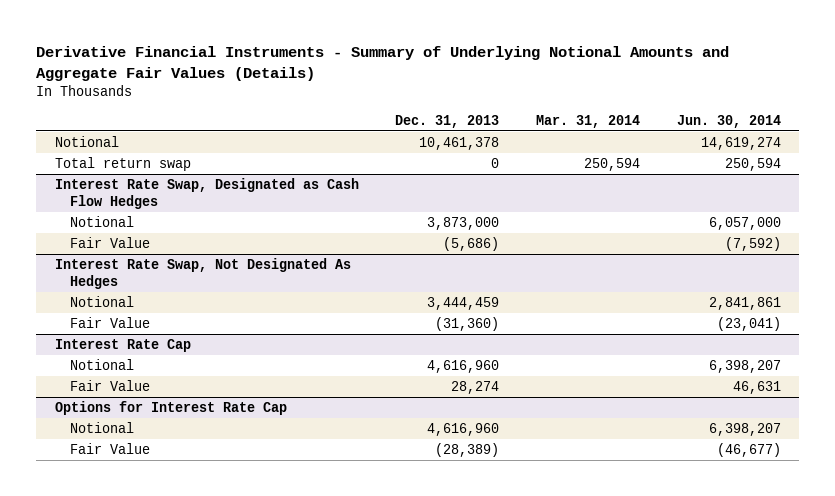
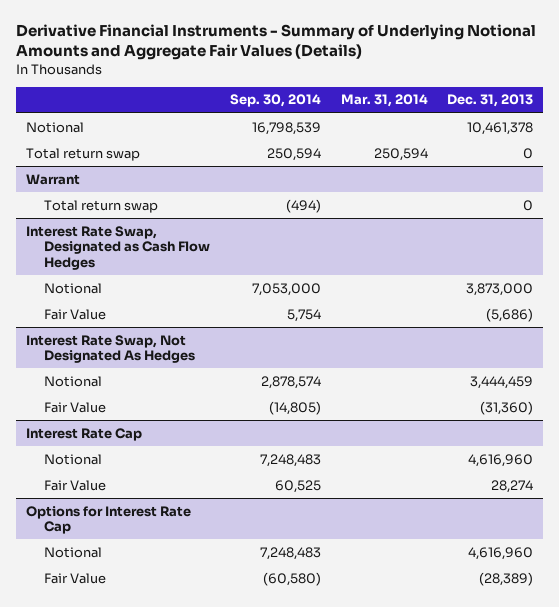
[676,114,781,128] Jun. 30, 2014 -> none
none -> [229,94,321,108] Sep. 30, 2014
none -> [25,173,80,185] Warrant
none -> [44,199,159,213] Total return swap

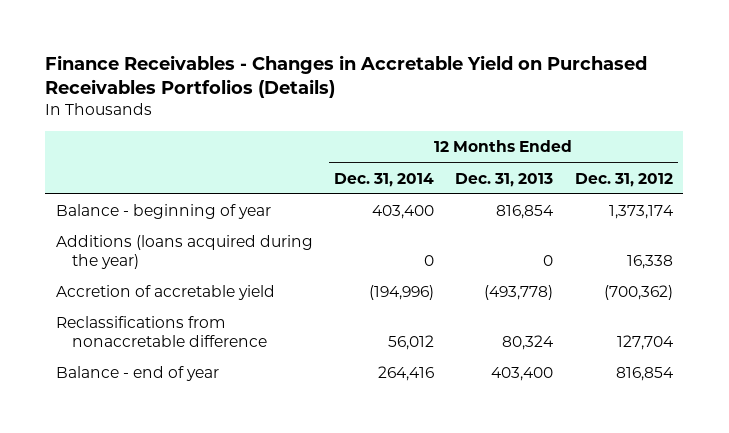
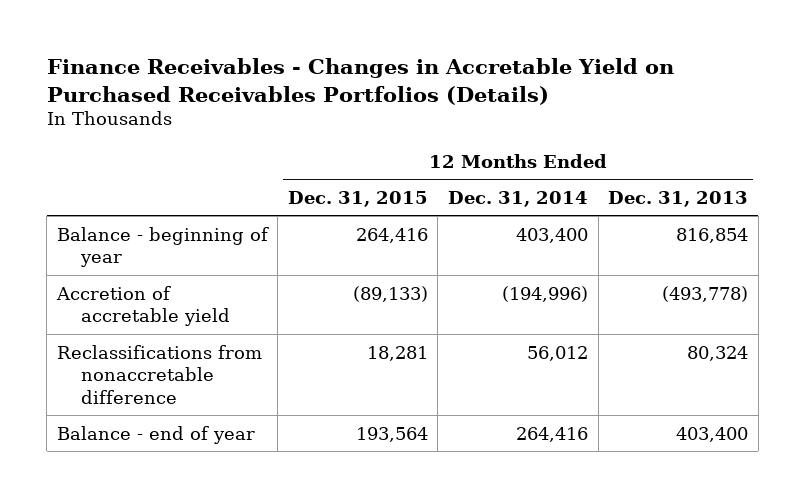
[574,172,673,187] Dec. 31, 2012 -> none
none -> [287,190,428,207] Dec. 31, 2015
[56,235,314,270] Additions (loans acquired during the year) -> none

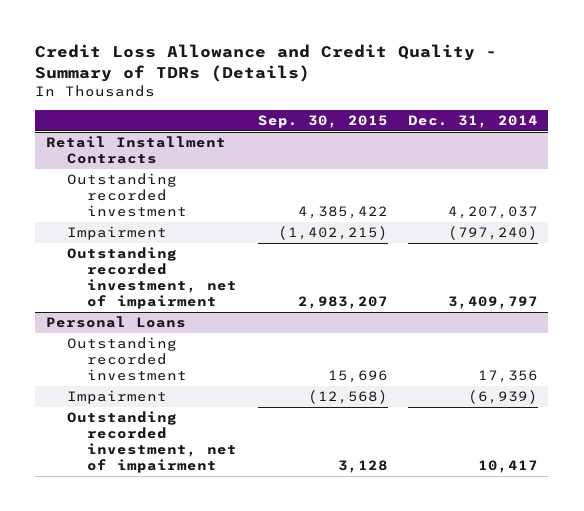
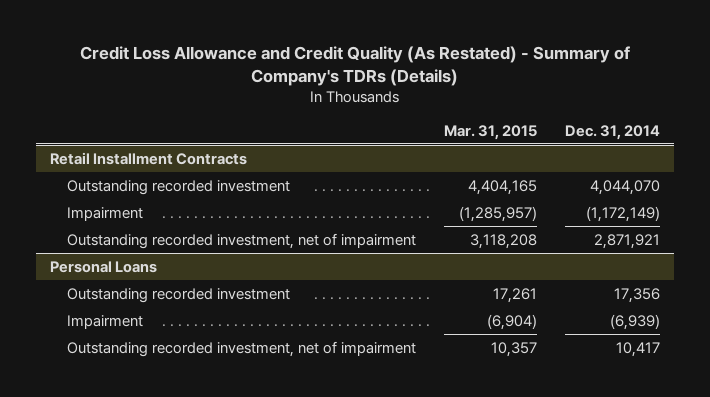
[35,43,498,82] Credit Loss Allowance and Credit Quality - Summary of TDRs (Details) -> [80,45,631,86] Credit Loss Allowance and Credit Quality (As Restated) - Summary of Company's TDRs (Details)
[257,114,388,128] Sep. 30, 2015 -> none
none -> [444,124,538,140] Mar. 31, 2015
[448,206,539,220] 4,207,037 -> [590,179,661,195] 4,044,070
[448,226,539,241] (797,240) -> [586,205,661,222] (1,172,149)
[448,296,539,310] 3,409,797 -> [594,233,661,249] 2,871,921

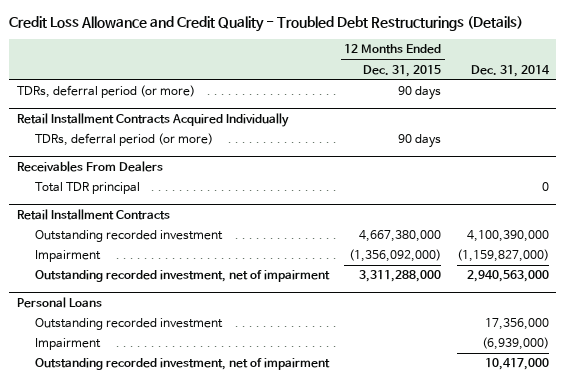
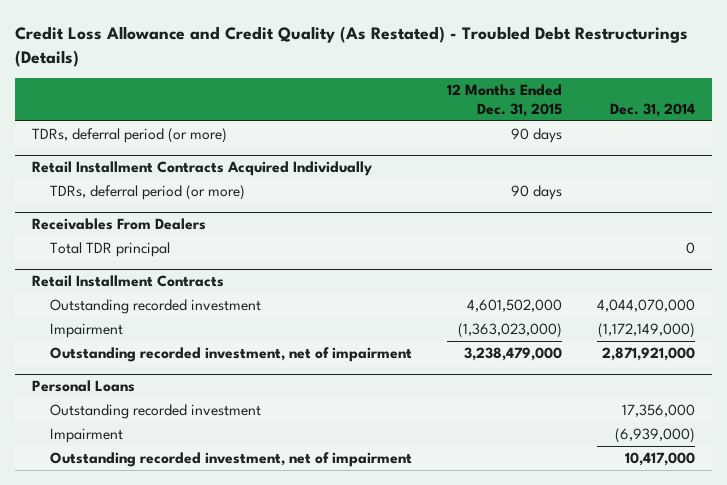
[9,16,524,33] Credit Loss Allowance and Credit Quality - Troubled Debt Restructurings (Details) -> [14,25,688,67] Credit Loss Allowance and Credit Quality (As Restated) - Troubled Debt Restructurings (Details)
[359,230,442,243] 4,667,380,000 -> [466,298,562,312] 4,601,502,000
[466,230,549,243] 4,100,390,000 -> [596,298,695,312] 4,044,070,000
[349,249,442,263] (1,356,092,000) -> [457,322,562,338] (1,363,023,000)
[456,249,549,263] (1,159,827,000) -> [597,322,695,338] (1,172,149,000)
[359,270,442,283] 3,311,288,000 -> [463,346,562,361] 3,238,479,000
[466,270,549,283] 2,940,563,000 -> [601,346,695,361] 2,871,921,000

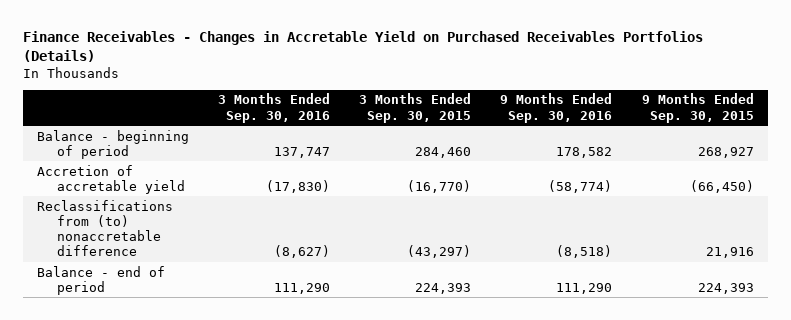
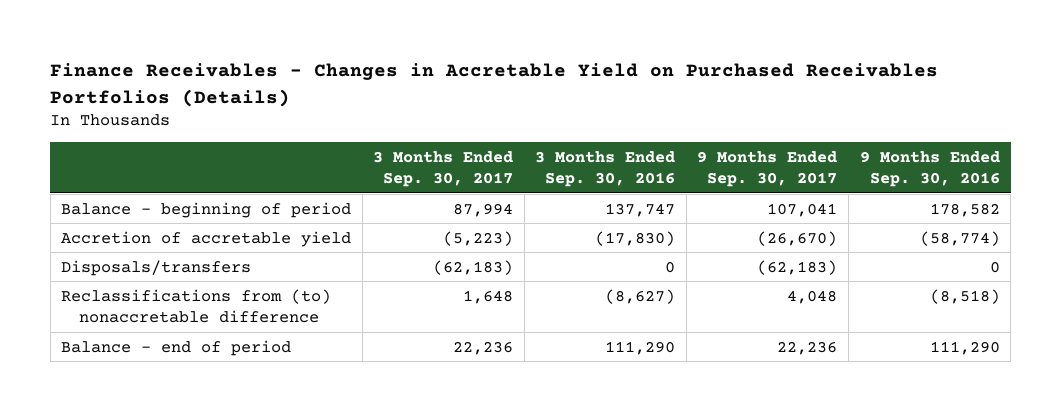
[359,93,472,123] 3 Months Ended Sep. 30, 2015 -> none
[641,93,754,123] 9 Months Ended Sep. 30, 2015 -> none
none -> [373,150,514,188] 3 Months Ended Sep. 30, 2017
none -> [697,150,838,188] 9 Months Ended Sep. 30, 2017
none -> [61,259,252,276] Disposals/transfers

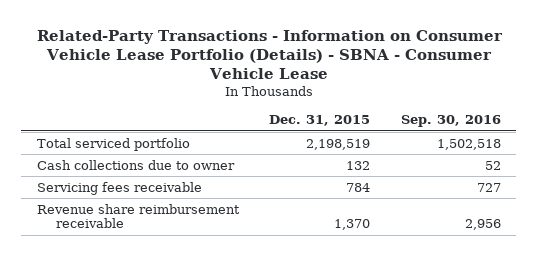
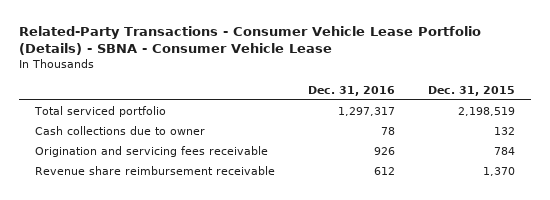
[36,29,503,80] Related-Party Transactions - Information on Consumer Vehicle Lease Portfolio (Details) - SBNA - Consumer Vehicle Lease -> [18,25,481,56] Related-Party Transactions - Consumer Vehicle Lease Portfolio (Details) - SBNA - Consumer Vehicle Lease
[401,115,502,128] Sep. 30, 2016 -> none
none -> [307,85,395,96] Dec. 31, 2016
[36,181,202,195] Servicing fees receivable -> [34,146,268,158] Origination and servicing fees receivable

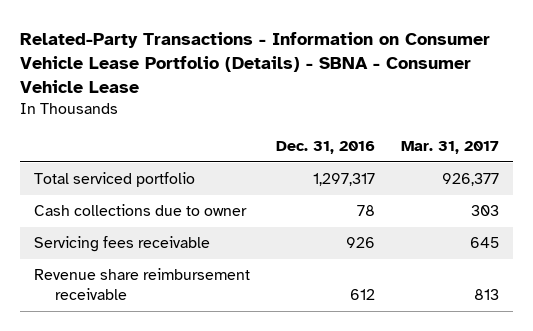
[18,25,481,56] Related-Party Transactions - Consumer Vehicle Lease Portfolio (Details) - SBNA - Consumer Vehicle Lease -> [20,31,491,94] Related-Party Transactions - Information on Consumer Vehicle Lease Portfolio (Details) - SBNA - Consumer Vehicle Lease
[427,85,515,96] Dec. 31, 2015 -> none
none -> [401,140,500,154] Mar. 31, 2017
[34,146,268,158] Origination and servicing fees receivable -> [33,236,210,253] Servicing fees receivable

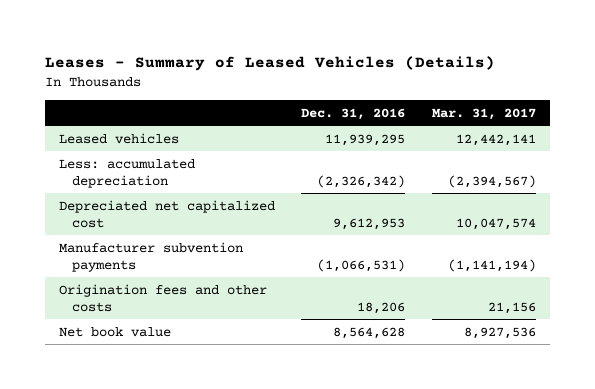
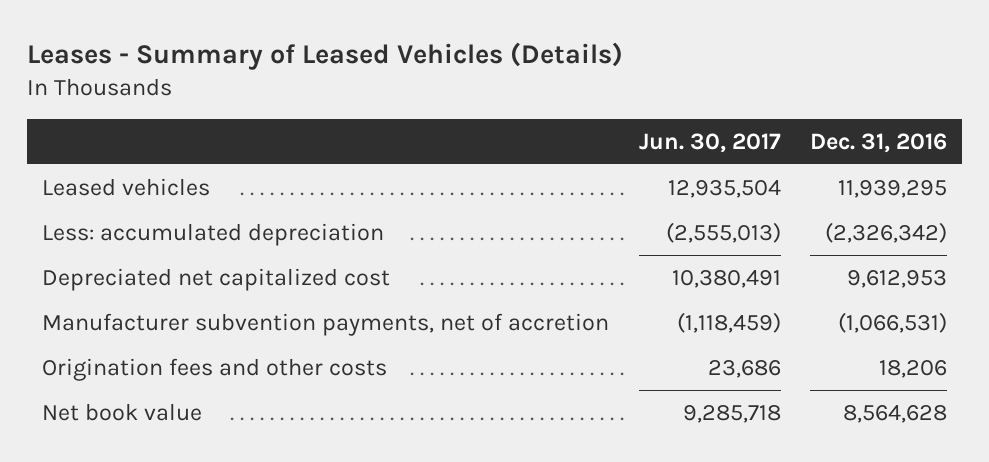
[432,107,537,120] Mar. 31, 2017 -> none
none -> [638,132,781,153] Jun. 30, 2017
[58,241,243,272] Manufacturer subvention payments -> [41,312,609,336] Manufacturer subvention payments, net of accretion

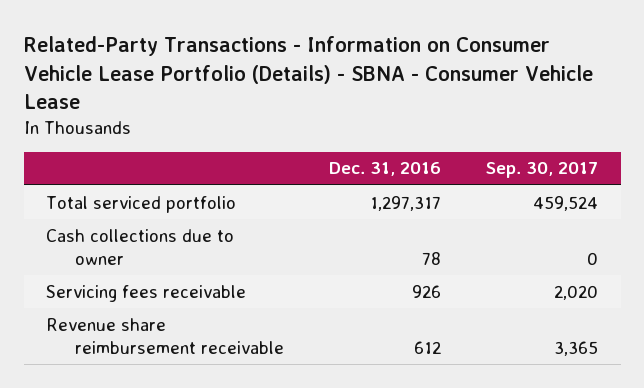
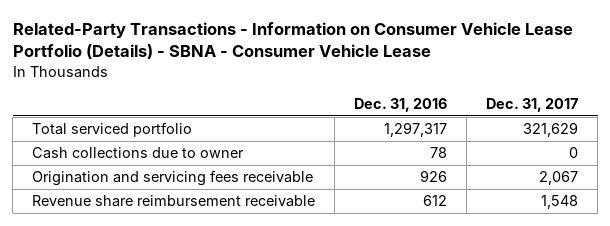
[486,162,599,179] Sep. 30, 2017 -> none
none -> [486,97,579,112] Dec. 31, 2017
[46,284,247,302] Servicing fees receivable -> [32,170,314,187] Origination and servicing fees receivable

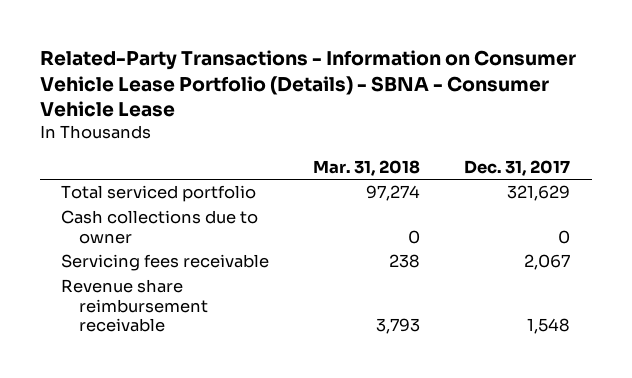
[354,97,448,112] Dec. 31, 2016 -> none
none -> [313,160,421,177] Mar. 31, 2018
[32,170,314,187] Origination and servicing fees receivable -> [61,254,270,272] Servicing fees receivable

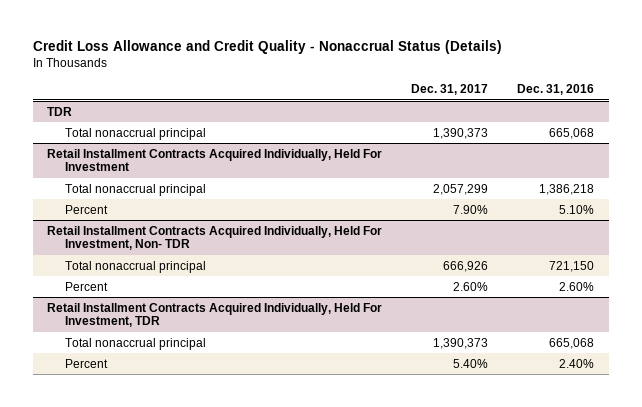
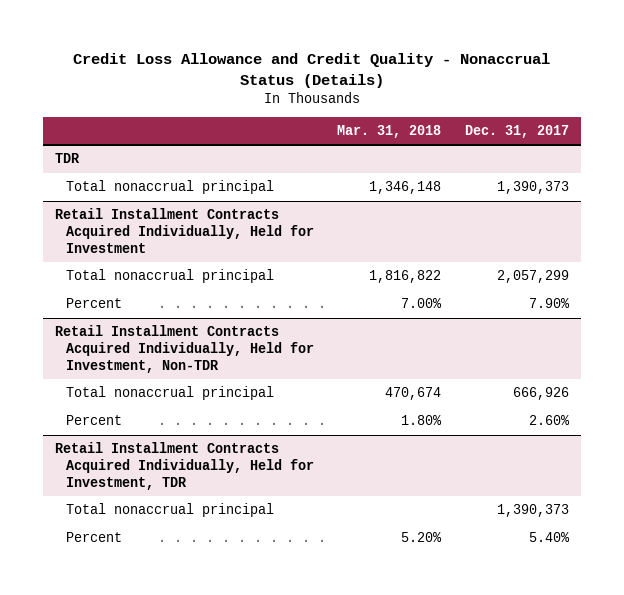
[517,84,595,96] Dec. 31, 2016 -> none
none -> [337,125,442,139] Mar. 31, 2018
[47,148,383,172] Retail Installment Contracts Acquired Individually, Held For Investment -> [54,208,314,254] Retail Installment Contracts Acquired Individually, Held for Investment
[47,225,383,251] Retail Installment Contracts Acquired Individually, Held For Investment, Non- TDR -> [54,325,314,374] Retail Installment Contracts Acquired Individually, Held for Investment, Non-TDR
[47,302,383,328] Retail Installment Contracts Acquired Individually, Held For Investment, TDR -> [54,442,314,491] Retail Installment Contracts Acquired Individually, Held for Investment, TDR

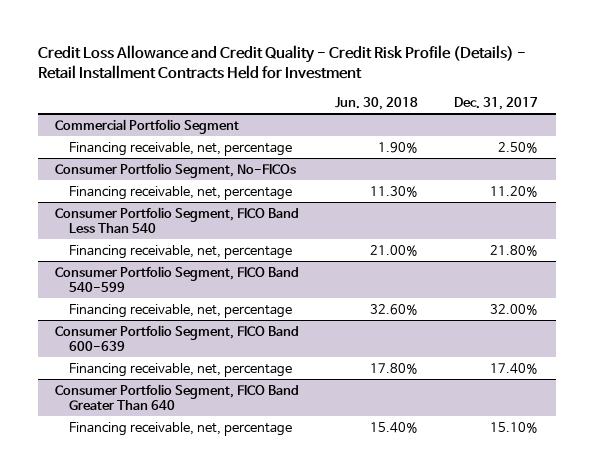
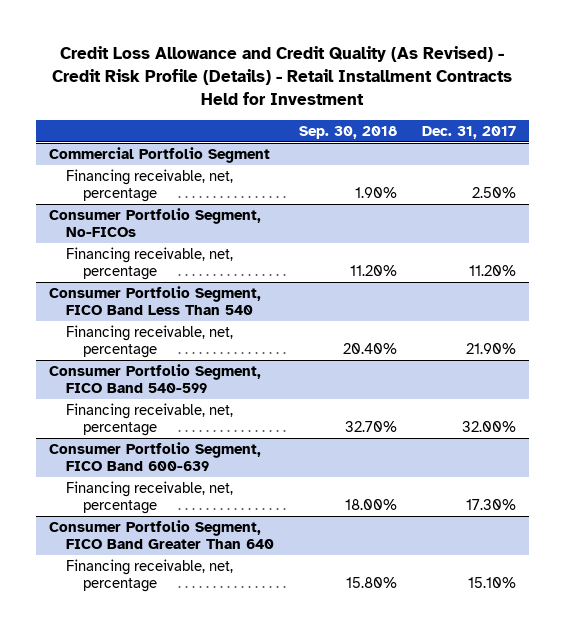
[37,44,526,80] Credit Loss Allowance and Credit Quality - Credit Risk Profile (Details) - Retail Installment Contracts Held for Investment -> [52,46,513,106] Credit Loss Allowance and Credit Quality (As Revised) - Credit Risk Profile (Details) - Retail Installment Contracts Held for Investment
[335,96,419,110] Jun. 30, 2018 -> none
none -> [298,126,397,140] Sep. 30, 2018
[489,244,538,256] 21.80% -> [466,343,517,355] 21.90%
[489,362,538,374] 17.40% -> [466,499,517,511] 17.30%

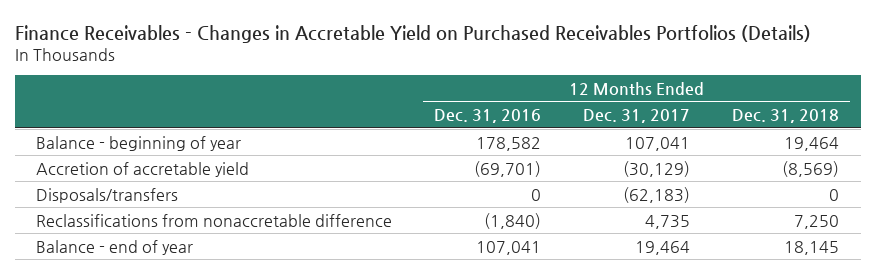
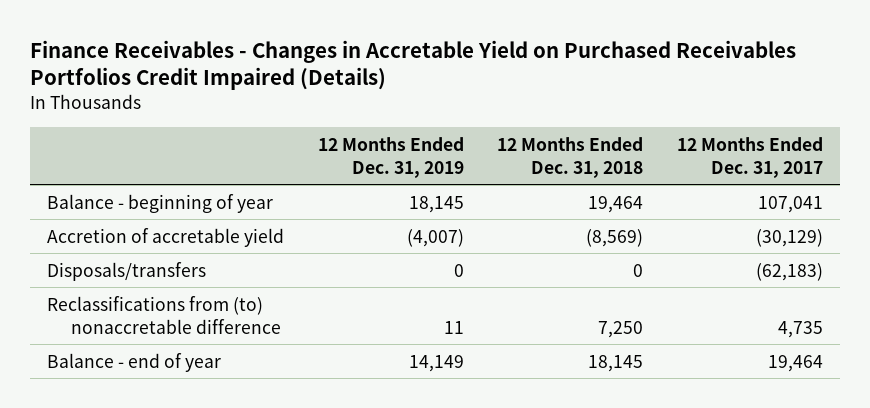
[14,24,811,43] Finance Receivables - Changes in Accretable Yield on Purchased Receivables Portfolios (Details) -> [30,39,797,91] Finance Receivables - Changes in Accretable Yield on Purchased Receivables Portfolios Credit Impaired (Details)
[433,108,541,123] Dec. 31, 2016 -> none
none -> [317,136,464,178] 12 Months Ended Dec. 31, 2019
[35,213,392,227] Reclassifications from nonaccretable difference -> [47,295,281,334] Reclassifications from (to) nonaccretable difference

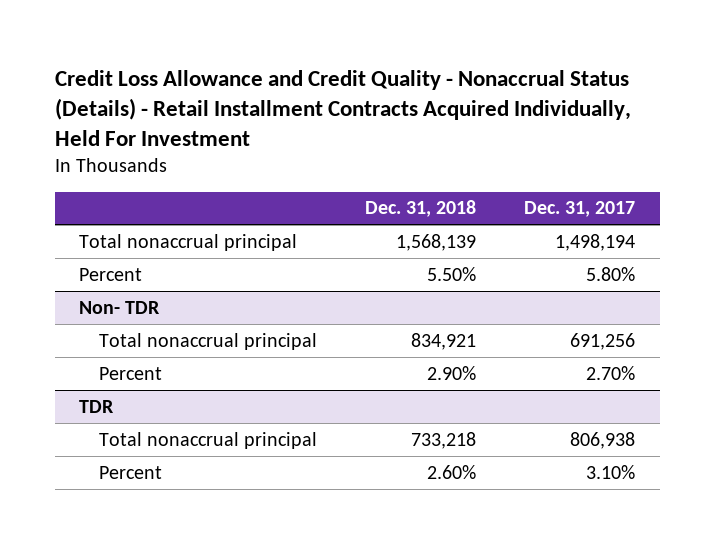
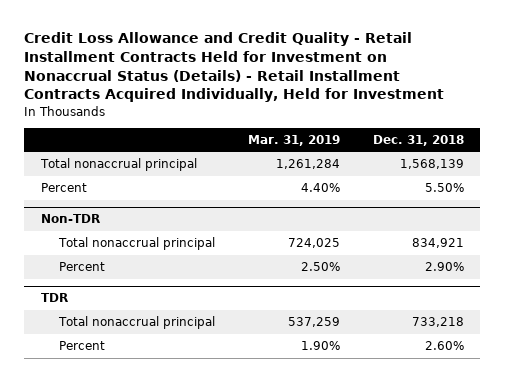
[55,69,632,147] Credit Loss Allowance and Credit Quality - Nonaccrual Status (Details) - Retail Installment Contracts Acquired Individually, Held For Investment -> [24,32,445,103] Credit Loss Allowance and Credit Quality - Retail Installment Contracts Held for Investment on Nonaccrual Status (Details) - Retail Installment Contracts Acquired Individually, Held for Investment
[524,201,636,218] Dec. 31, 2017 -> none
none -> [248,135,341,147] Mar. 31, 2019
[79,300,161,314] Non- TDR -> [40,214,100,224] Non-TDR

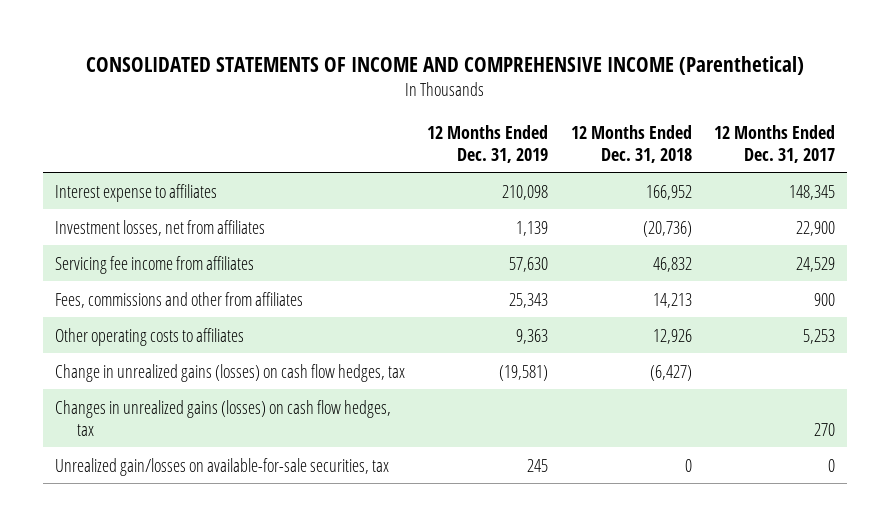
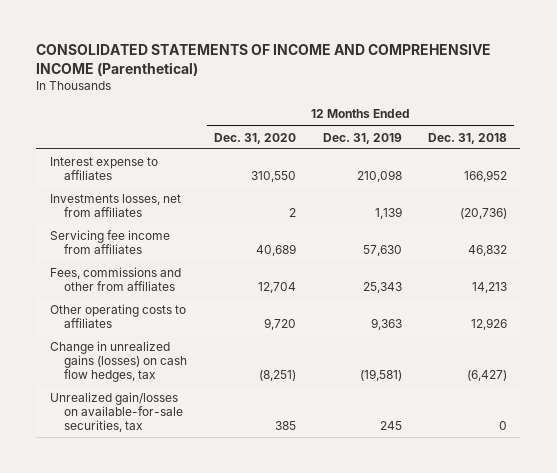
[714,124,836,163] 12 Months Ended Dec. 31, 2017 -> none
none -> [213,132,296,144] Dec. 31, 2020
[54,219,265,236] Investment losses, net from affiliates -> [49,194,181,217] Investments losses, net from affiliates
[54,399,391,436] Changes in unrealized gains (losses) on cash flow hedges, tax -> none

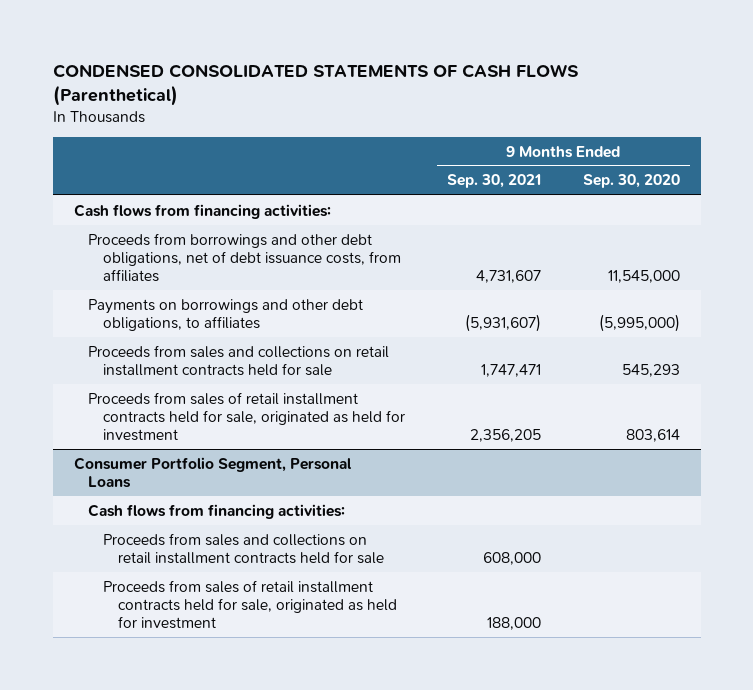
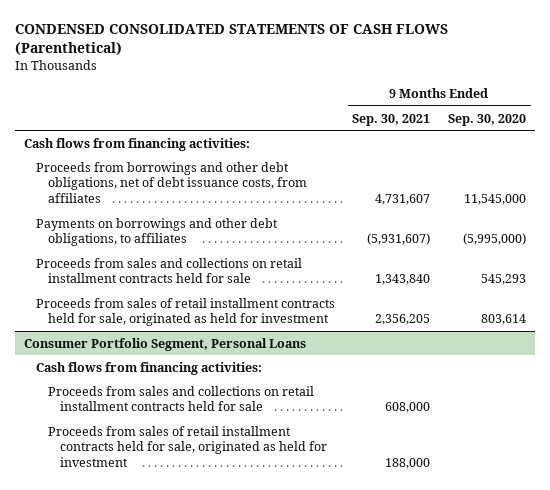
[480,363,541,377] 1,747,471 -> [375,274,431,286] 1,343,840

